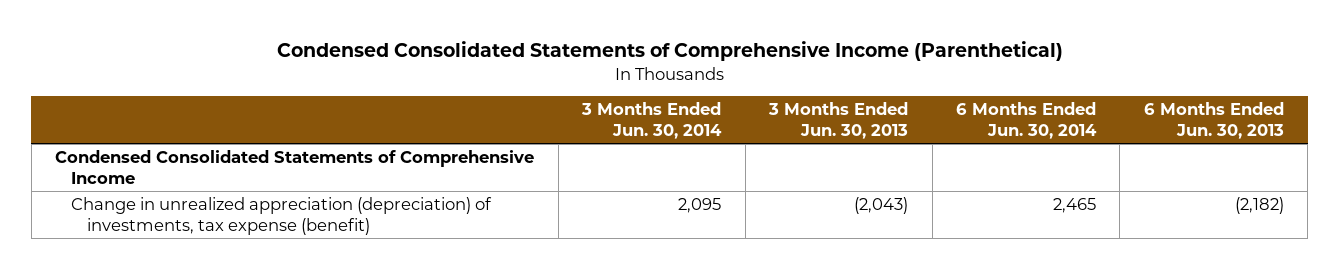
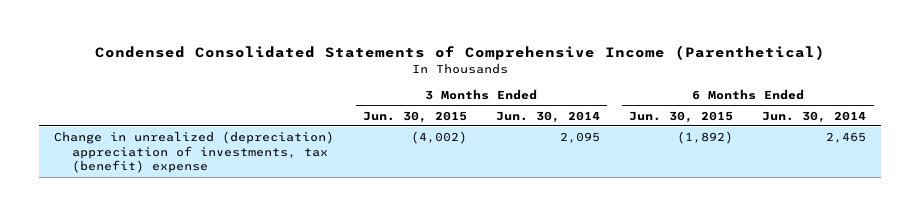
[768,102,909,140] 3 Months Ended Jun. 30, 2013 -> none
[1143,102,1284,140] 6 Months Ended Jun. 30, 2013 -> none
none -> [362,110,467,123] Jun. 30, 2015
none -> [629,110,734,123] Jun. 30, 2015
[55,149,535,184] Condensed Consolidated Statements of Comprehensive Income -> none
[71,196,493,235] Change in unrealized appreciation (depreciation) of investments, tax expense (benefit) -> [53,131,334,174] Change in unrealized (depreciation) appreciation of investments, tax (benefit) expense

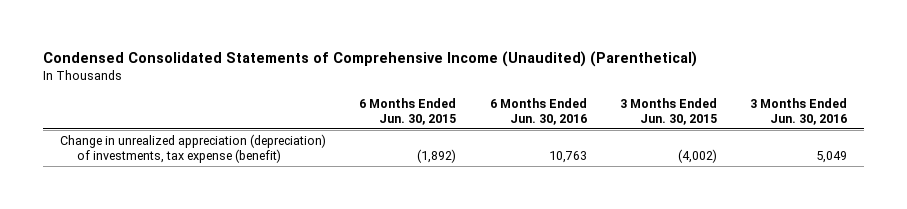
[95,45,826,61] Condensed Consolidated Statements of Comprehensive Income (Parenthetical) -> [43,50,698,67] Condensed Consolidated Statements of Comprehensive Income (Unaudited) (Parenthetical)
[496,110,601,123] Jun. 30, 2014 -> none
[762,110,867,123] Jun. 30, 2014 -> none
none -> [489,97,587,125] 6 Months Ended Jun. 30, 2016
none -> [750,97,848,125] 3 Months Ended Jun. 30, 2016
[53,131,334,174] Change in unrealized (depreciation) appreciation of investments, tax (benefit) expense -> [59,134,326,164] Change in unrealized appreciation (depreciation) of investments, tax expense (benefit)

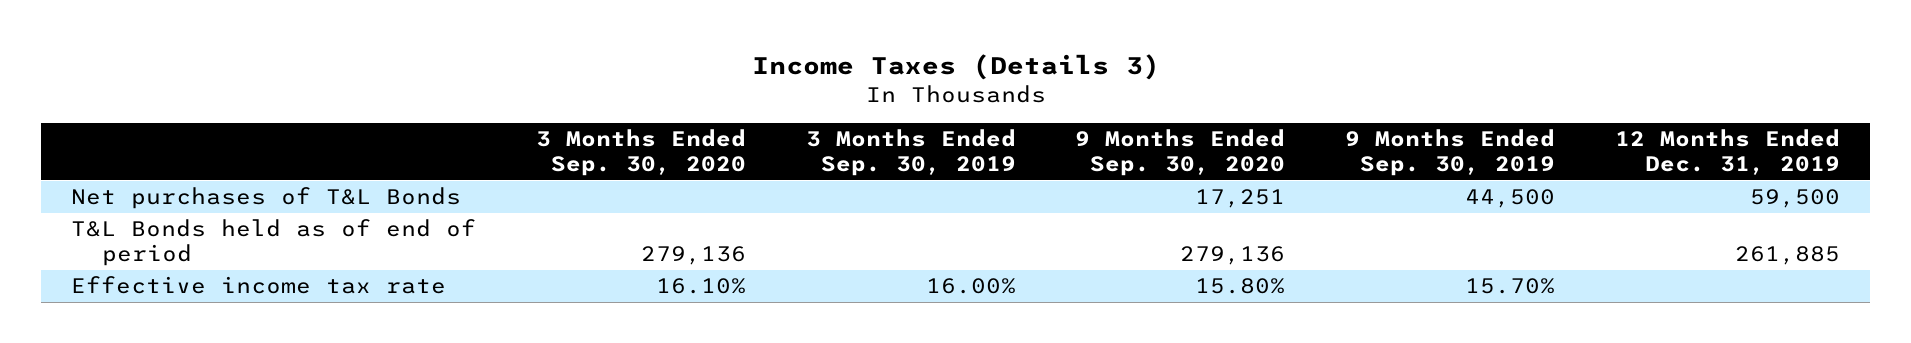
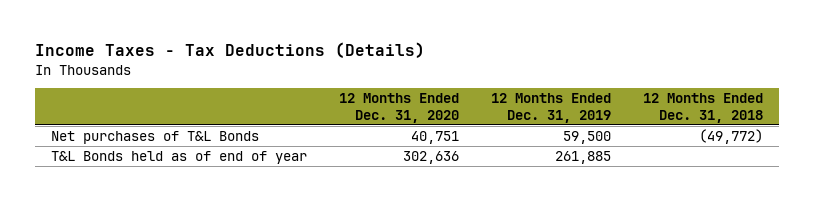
[751,53,1160,80] Income Taxes (Details 3) -> [35,42,426,59] Income Taxes - Tax Deductions (Details)
[535,129,746,177] 3 Months Ended Sep. 30, 2020 -> none
[805,129,1016,177] 3 Months Ended Sep. 30, 2019 -> none
[1075,129,1286,177] 9 Months Ended Sep. 30, 2020 -> none
[1345,129,1556,177] 9 Months Ended Sep. 30, 2019 -> none
none -> [338,93,459,123] 12 Months Ended Dec. 31, 2020
none -> [642,93,763,123] 12 Months Ended Dec. 31, 2018
[71,276,447,295] Effective income tax rate -> none
[71,219,477,267] T&L Bonds held as of end of period -> [51,151,308,165] T&L Bonds held as of end of year

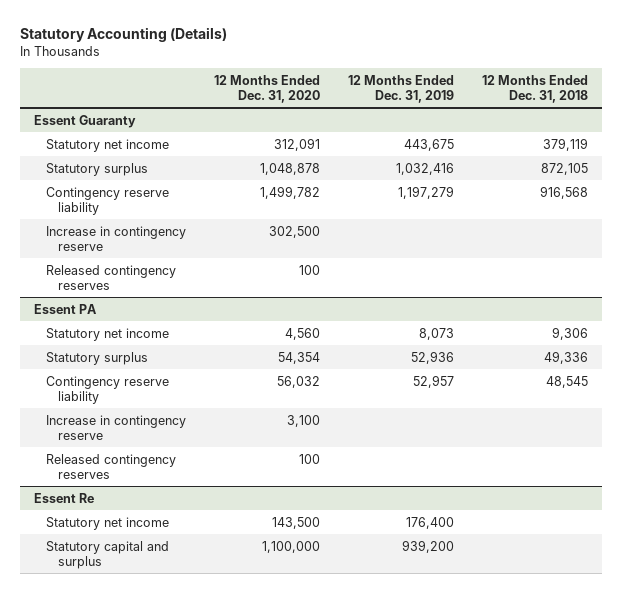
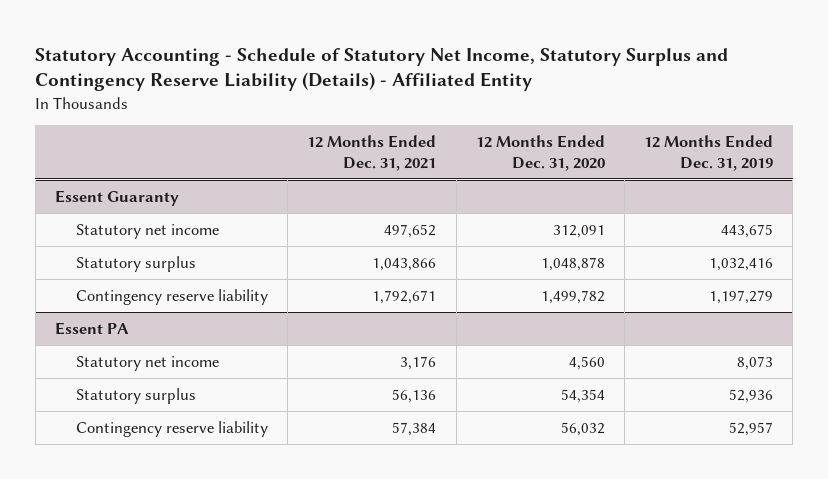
[20,27,228,43] Statutory Accounting (Details) -> [35,47,729,92] Statutory Accounting - Schedule of Statutory Net Income, Statutory Surplus and Contingency Reserve Liability (Details) - Affiliated Entity
[481,74,588,103] 12 Months Ended Dec. 31, 2018 -> none
none -> [307,134,437,171] 12 Months Ended Dec. 31, 2021
[46,225,187,251] Increase in contingency reserve -> none
[46,264,177,290] Released contingency reserves -> none
[46,414,187,440] Increase in contingency reserve -> none
[46,453,177,479] Released contingency reserves -> none
[33,492,94,503] Essent Re -> none
[46,516,170,530] Statutory net income -> none
[46,540,170,569] Statutory capital and surplus -> none

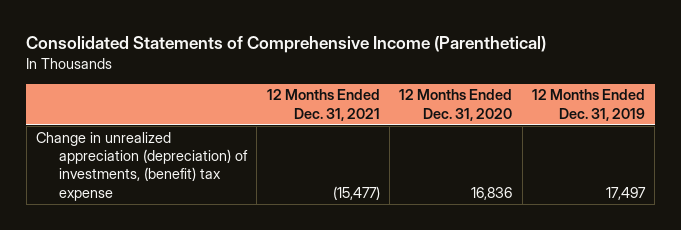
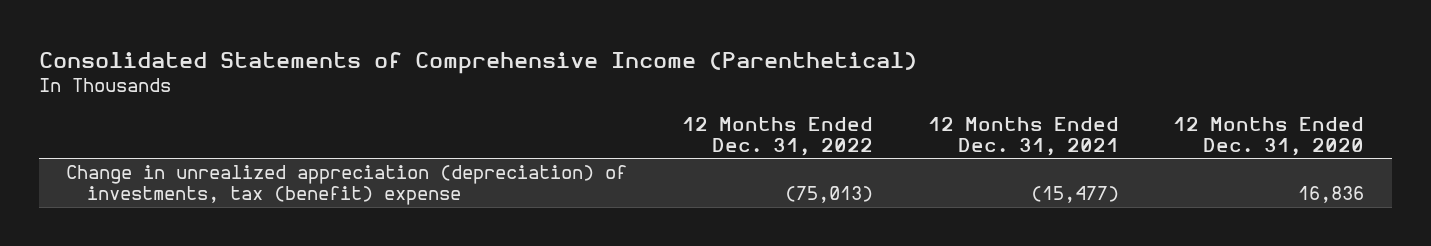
[532,89,646,121] 12 Months Ended Dec. 31, 2019 -> none
none -> [682,116,874,157] 12 Months Ended Dec. 31, 2022
[36,131,248,201] Change in unrealized appreciation (depreciation) of investments, (benefit) tax expense -> [66,165,628,206] Change in unrealized appreciation (depreciation) of investments, tax (benefit) expense

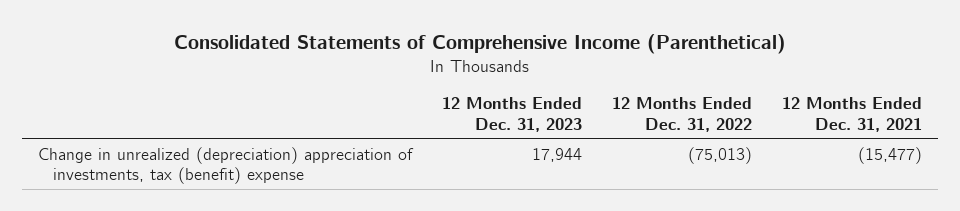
[1173,116,1365,157] 12 Months Ended Dec. 31, 2020 -> none
none -> [441,97,582,132] 12 Months Ended Dec. 31, 2023
[66,165,628,206] Change in unrealized appreciation (depreciation) of investments, tax (benefit) expense -> [37,146,414,184] Change in unrealized (depreciation) appreciation of investments, tax (benefit) expense

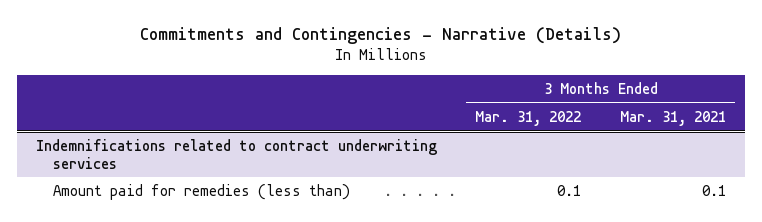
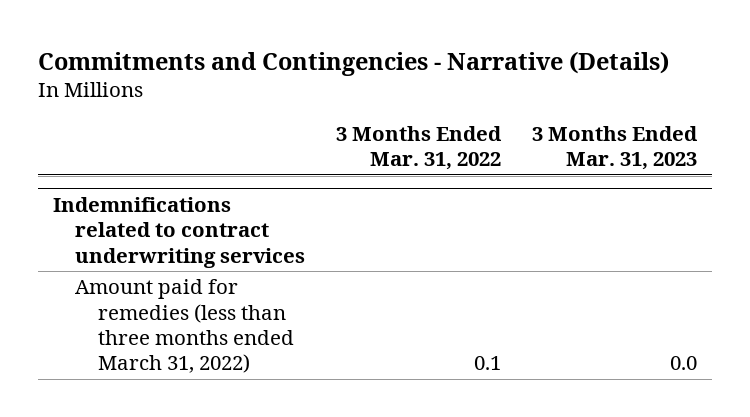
[619,110,726,126] Mar. 31, 2021 -> none
none -> [531,125,698,171] 3 Months Ended Mar. 31, 2023
[52,184,350,201] Amount paid for remedies (less than) -> [75,279,294,374] Amount paid for remedies (less than three months ended March 31, 2022)

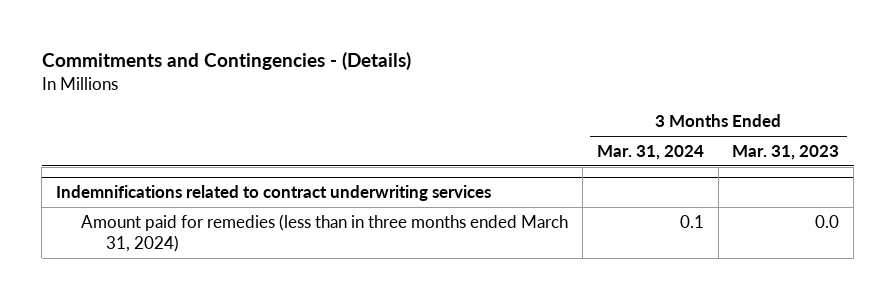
[38,50,670,76] Commitments and Contingencies - Narrative (Details) -> [41,52,411,71] Commitments and Contingencies - (Details)
[336,125,503,171] 3 Months Ended Mar. 31, 2022 -> none
none -> [596,144,704,160] Mar. 31, 2024
[75,279,294,374] Amount paid for remedies (less than three months ended March 31, 2022) -> [81,213,569,252] Amount paid for remedies (less than in three months ended March 31, 2024)

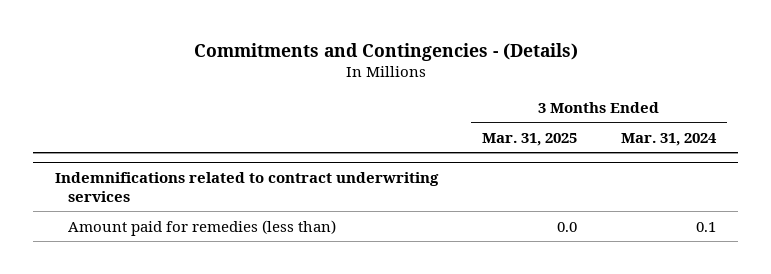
[732,144,840,160] Mar. 31, 2023 -> none
none -> [482,132,578,146] Mar. 31, 2025
[81,213,569,252] Amount paid for remedies (less than in three months ended March 31, 2024) -> [68,219,337,236] Amount paid for remedies (less than)

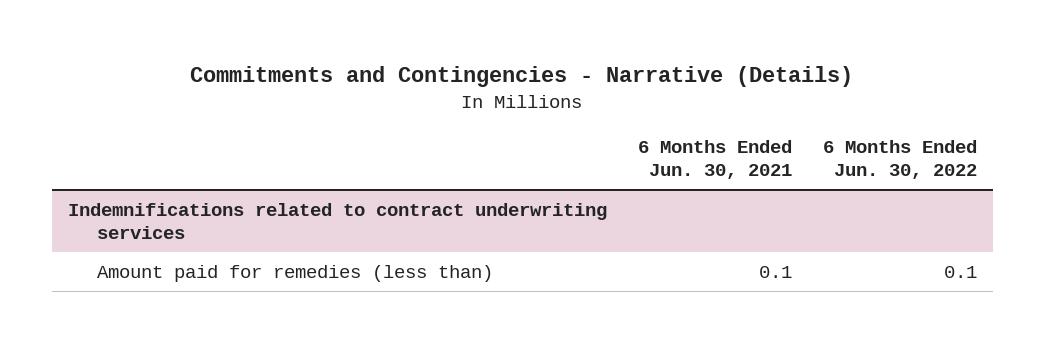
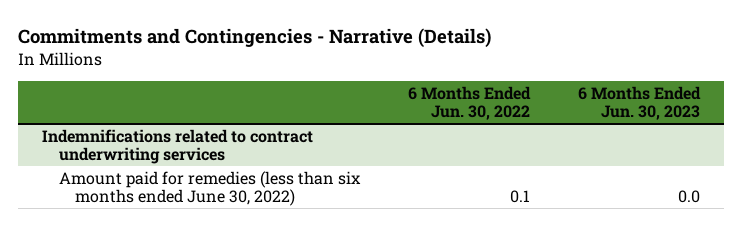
[637,139,792,180] 6 Months Ended Jun. 30, 2021 -> none
none -> [577,85,701,121] 6 Months Ended Jun. 30, 2023
[96,264,493,282] Amount paid for remedies (less than) -> [58,170,361,207] Amount paid for remedies (less than six months ended June 30, 2022)

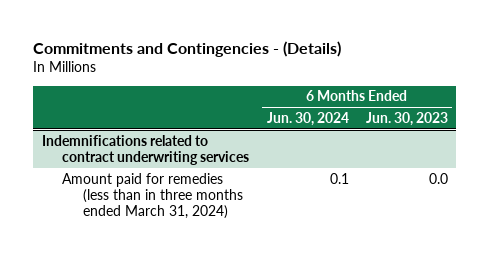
[18,28,492,49] Commitments and Contingencies - Narrative (Details) -> [33,41,342,58] Commitments and Contingencies - (Details)
[407,85,531,121] 6 Months Ended Jun. 30, 2022 -> none
none -> [266,111,349,126] Jun. 30, 2024
[58,170,361,207] Amount paid for remedies (less than six months ended June 30, 2022) -> [62,172,243,219] Amount paid for remedies (less than in three months ended March 31, 2024)

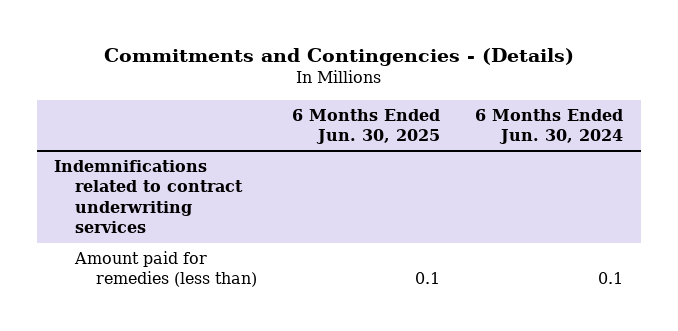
[365,111,448,126] Jun. 30, 2023 -> none
none -> [292,108,441,144] 6 Months Ended Jun. 30, 2025
[62,172,243,219] Amount paid for remedies (less than in three months ended March 31, 2024) -> [74,251,258,288] Amount paid for remedies (less than)

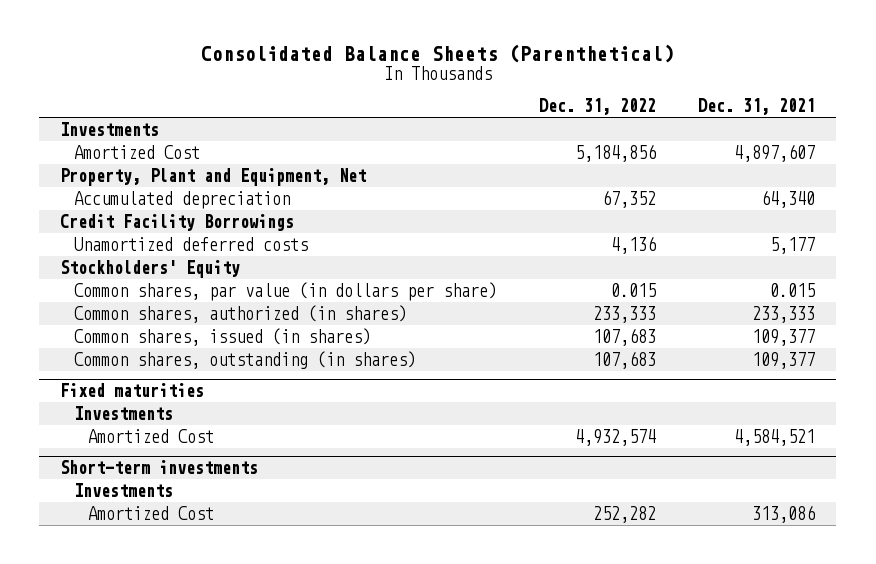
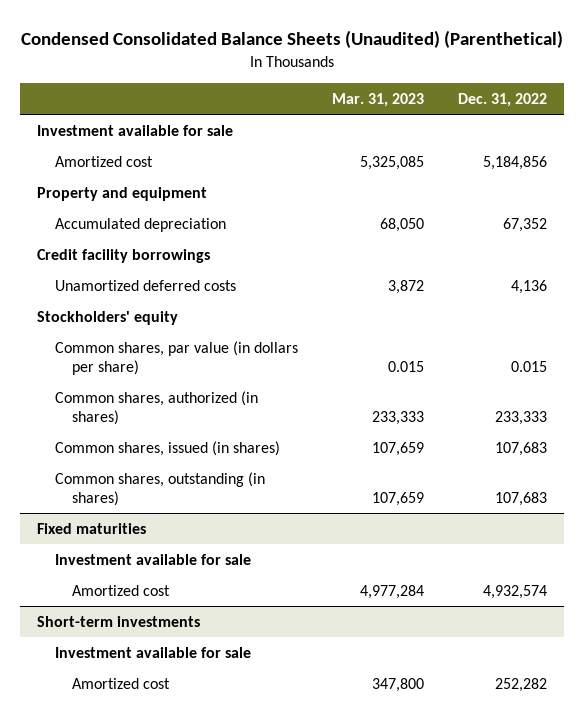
[200,44,674,64] Consolidated Balance Sheets (Parenthetical) -> [21,30,564,49] Condensed Consolidated Balance Sheets (Unaudited) (Parenthetical)
[698,98,816,116] Dec. 31, 2021 -> none
none -> [332,93,425,108] Mar. 31, 2023
[60,121,160,136] Investments -> [37,124,234,136] Investment available for sale
[74,144,201,159] Amortized Cost -> [54,155,153,167] Amortized cost
[60,167,367,186] Property, Plant and Equipment, Net -> [37,186,208,201] Property and equipment
[60,213,295,231] Credit Facility Borrowings -> [37,248,211,263] Credit facility borrowings
[60,259,241,278] Stockholders' Equity -> [37,310,179,325] Stockholders' equity
[74,405,174,420] Investments -> [54,553,251,565] Investment available for sale
[87,428,214,443] Amortized Cost -> [72,584,171,596] Amortized cost
[74,482,174,497] Investments -> [54,646,251,658] Investment available for sale
[87,505,214,520] Amortized Cost -> [72,677,171,689] Amortized cost

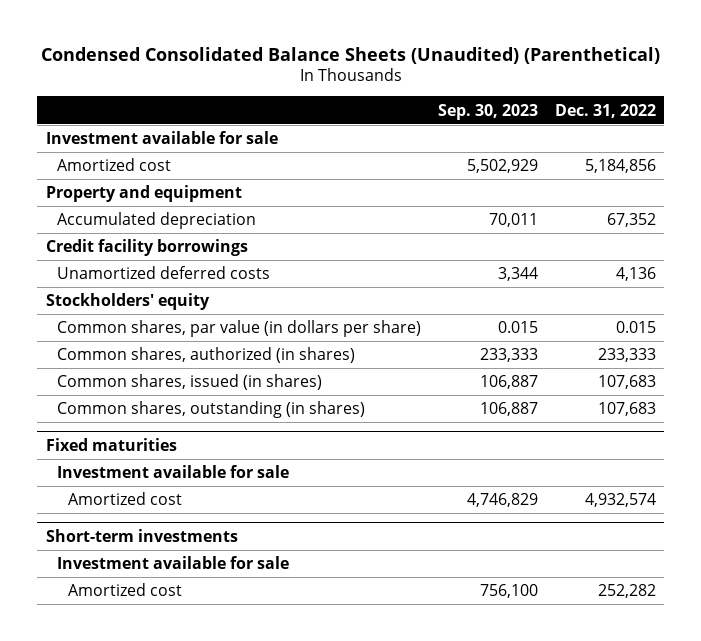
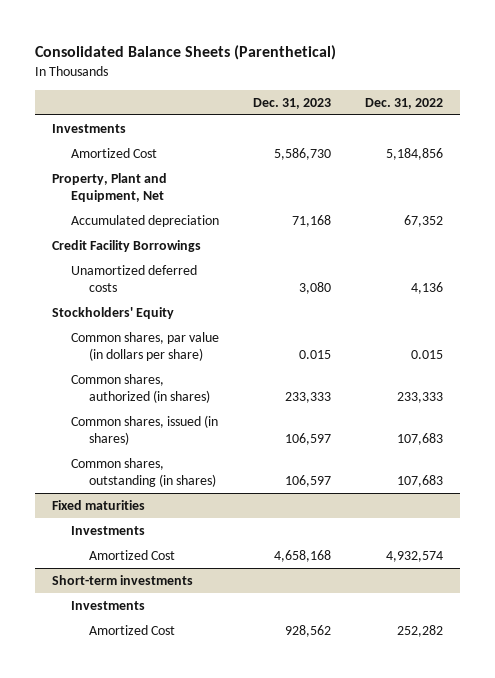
[40,46,660,64] Condensed Consolidated Balance Sheets (Unaudited) (Parenthetical) -> [35,44,337,60] Consolidated Balance Sheets (Parenthetical)
[437,103,538,120] Sep. 30, 2023 -> none
none -> [252,97,331,109] Dec. 31, 2023
[45,131,278,145] Investment available for sale -> [52,124,127,134] Investments
[56,158,171,172] Amortized cost -> [70,148,157,159] Amortized Cost
[45,185,242,203] Property and equipment -> [52,173,168,203] Property, Plant and Equipment, Net
[45,239,248,257] Credit facility borrowings -> [52,240,202,253] Credit Facility Borrowings
[45,293,210,311] Stockholders' equity -> [52,307,175,320] Stockholders' Equity
[56,465,289,479] Investment available for sale -> [70,526,145,536] Investments
[67,492,182,506] Amortized cost -> [89,550,176,561] Amortized Cost
[56,556,289,570] Investment available for sale -> [70,601,145,611] Investments
[67,583,182,597] Amortized cost -> [89,625,176,636] Amortized Cost

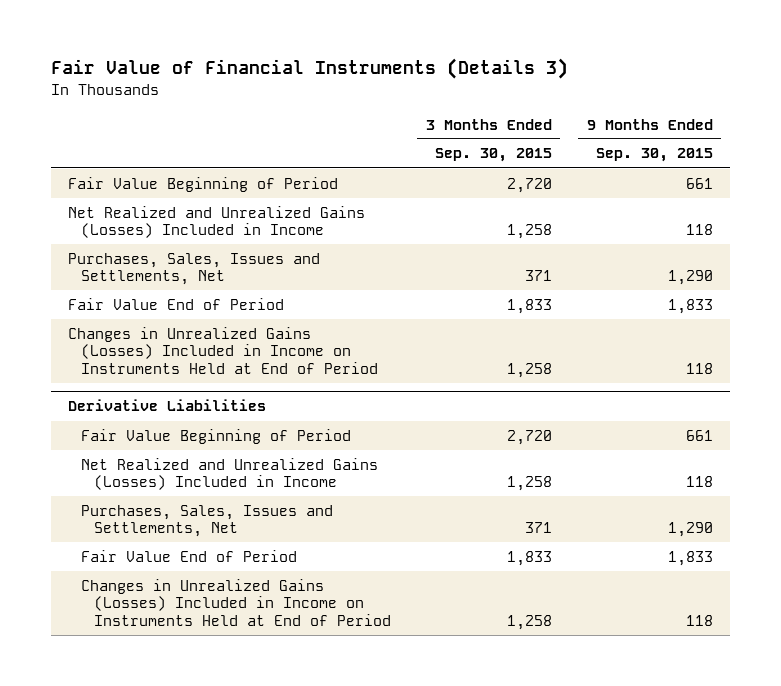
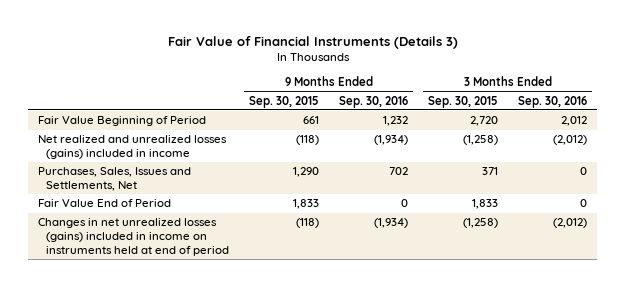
none -> [339,95,409,108] Sep. 30, 2016
none -> [518,95,588,108] Sep. 30, 2016
[68,252,321,286] Purchases, Sales, Issues and Settlements, Net -> none
[68,297,285,310] Fair Value End of Period -> none
[68,326,379,374] Changes in Unrealized Gains (Losses) Included in Income on Instruments Held at End of Period -> none
[68,399,267,412] Derivative Liabilities -> none
[81,428,352,444] Fair Value Beginning of Period -> none
[81,457,379,491] Net Realized and Unrealized Gains (Losses) Included in Income -> none
[68,205,366,239] Net Realized and Unrealized Gains (Losses) Included in Income -> [38,135,228,160] Net realized and unrealized losses (gains) included in income
[506,224,552,240] 1,258 -> [463,135,499,146] (1,258)
[685,224,713,236] 118 -> [296,135,320,146] (118)
[81,578,391,626] Changes in Unrealized Gains (Losses) Included in Income on Instruments Held at End of Period -> [38,218,230,256] Changes in net unrealized losses (gains) included in income on instruments held at end of period
[506,614,552,630] 1,258 -> [463,218,499,229] (1,258)
[685,614,713,626] 118 -> [296,218,320,229] (118)

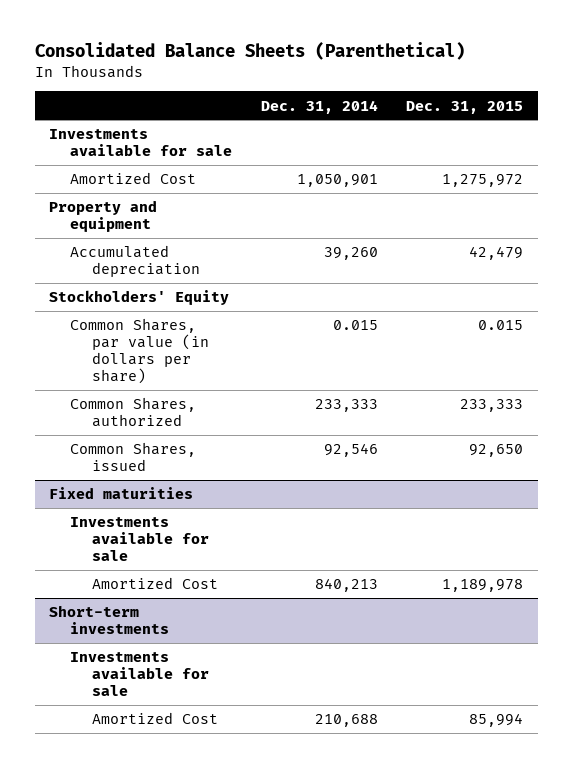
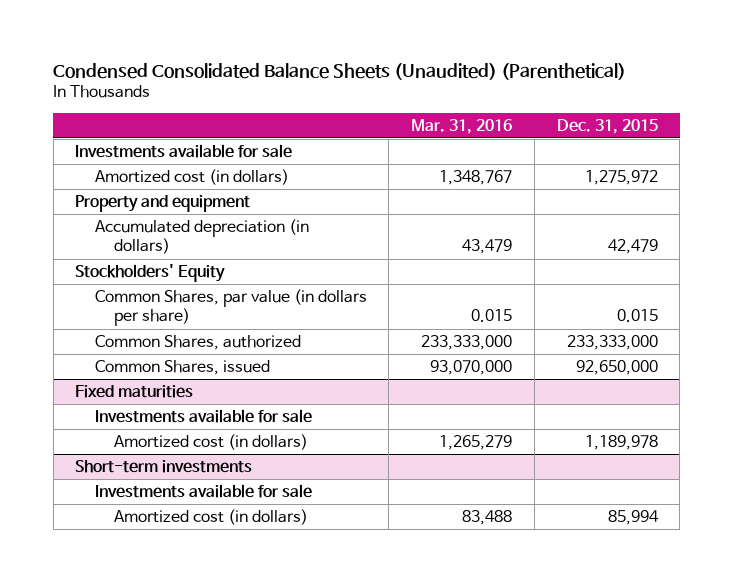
[34,42,465,61] Consolidated Balance Sheets (Parenthetical) -> [53,62,627,80] Condensed Consolidated Balance Sheets (Unaudited) (Parenthetical)
[260,99,378,114] Dec. 31, 2014 -> none
none -> [411,118,513,134] Mar. 31, 2016
[70,172,197,185] Amortized Cost -> [94,169,289,186] Amortized cost (in dollars)
[70,245,201,277] Accumulated depreciation -> [94,219,309,255] Accumulated depreciation (in dollars)
[460,399,524,413] 233,333 -> [566,335,658,351] 233,333,000
[469,444,524,458] 92,650 -> [575,360,658,376] 92,650,000
[92,577,219,590] Amortized Cost -> [113,434,308,451] Amortized cost (in dollars)
[92,712,219,725] Amortized Cost -> [113,509,308,526] Amortized cost (in dollars)

